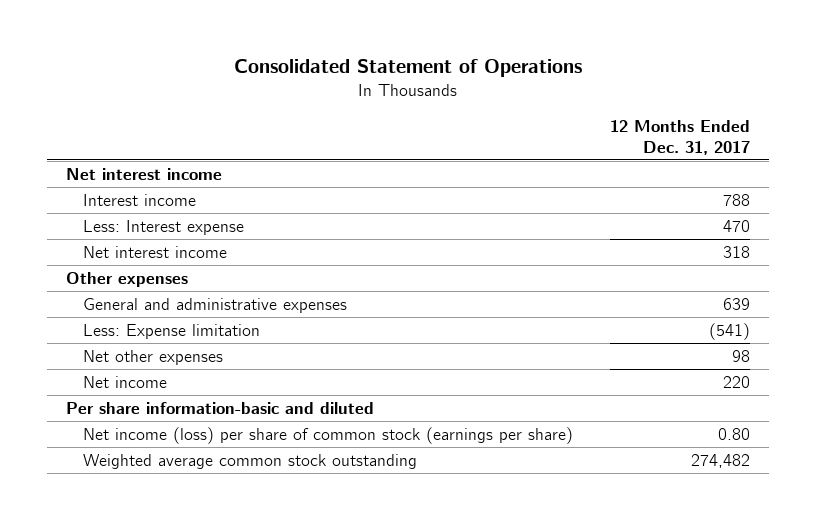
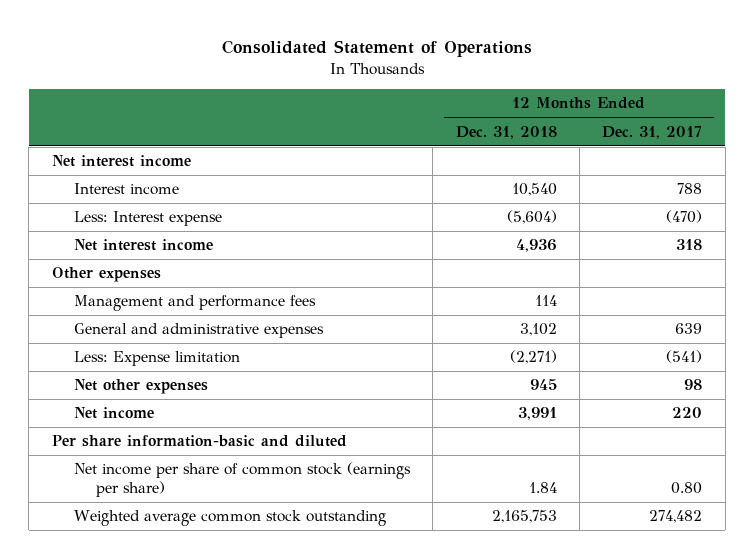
none -> [455,125,557,139] Dec. 31, 2018
[722,220,750,233] 470 -> [666,210,703,224] (470)
none -> [73,295,316,312] Management and performance fees
[82,427,573,445] Net income (loss) per share of common stock (earnings per share) -> [73,462,411,497] Net income per share of common stock (earnings per share)

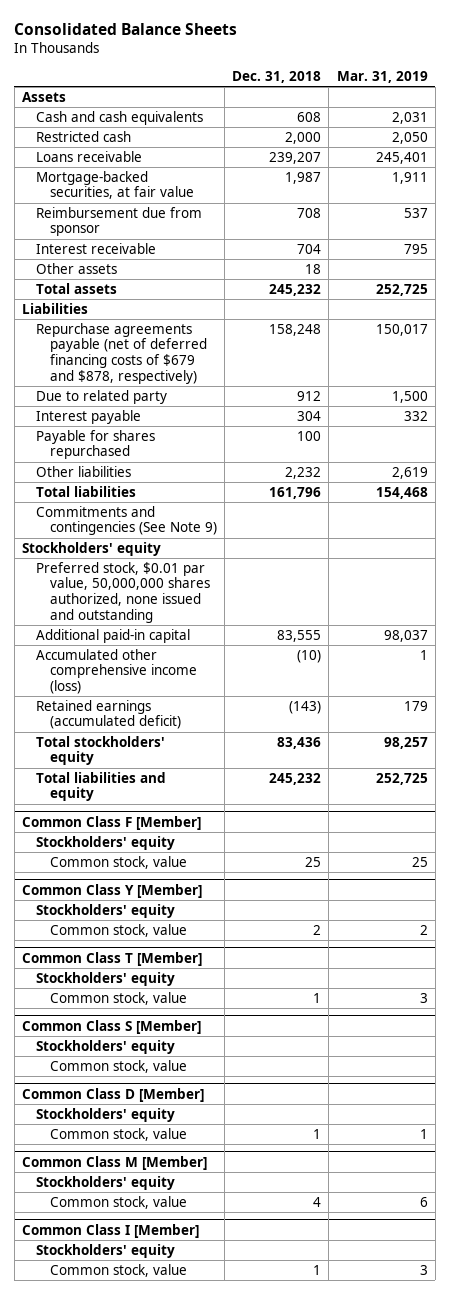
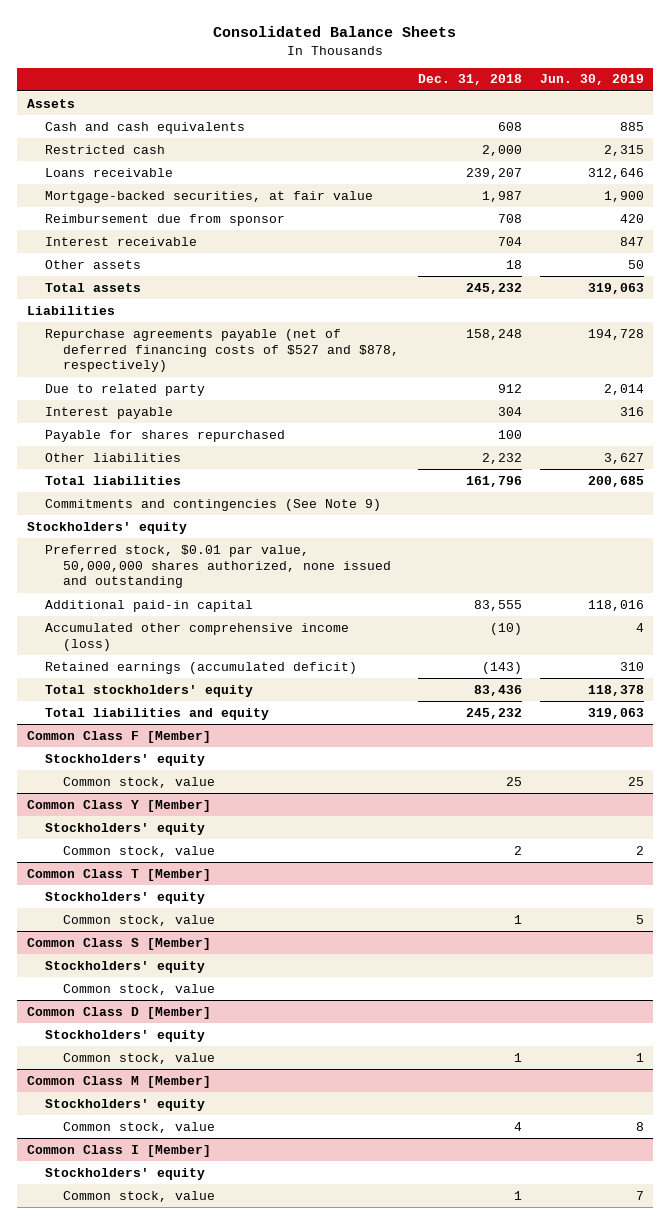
[336,70,428,83] Mar. 31, 2019 -> none
none -> [539,74,644,86] Jun. 30, 2019
[36,322,208,384] Repurchase agreements payable (net of deferred financing costs of $679 and $878, respectively) -> [44,328,400,373] Repurchase agreements payable (net of deferred financing costs of $527 and $878, respectively)

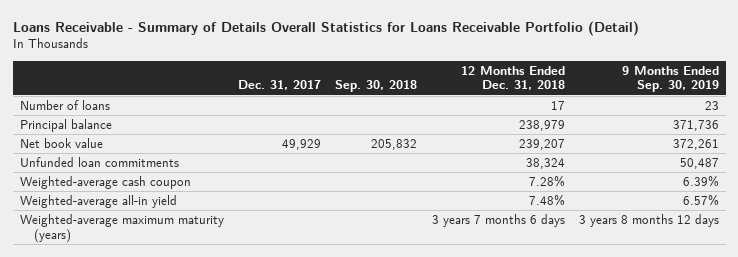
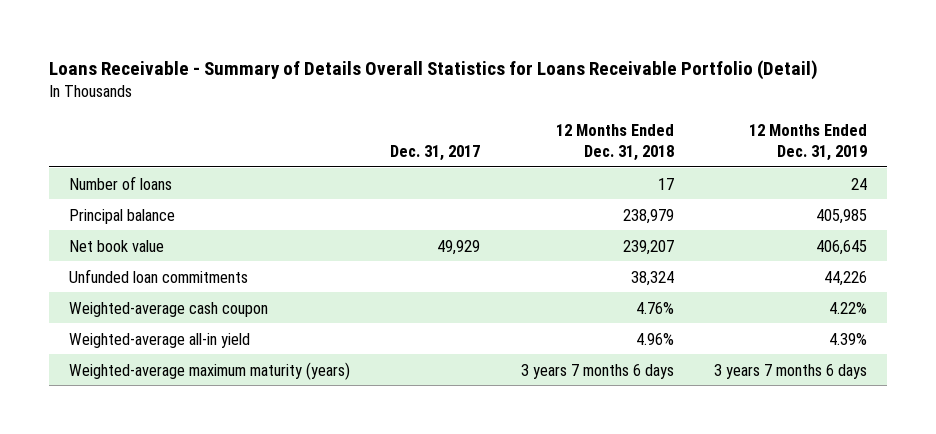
[335,80,418,93] Sep. 30, 2018 -> none
[621,65,719,93] 9 Months Ended Sep. 30, 2019 -> none
none -> [748,123,867,161] 12 Months Ended Dec. 31, 2019
[528,175,565,188] 7.28% -> [635,301,674,314] 4.76%
[528,194,565,207] 7.48% -> [635,332,674,345] 4.96%

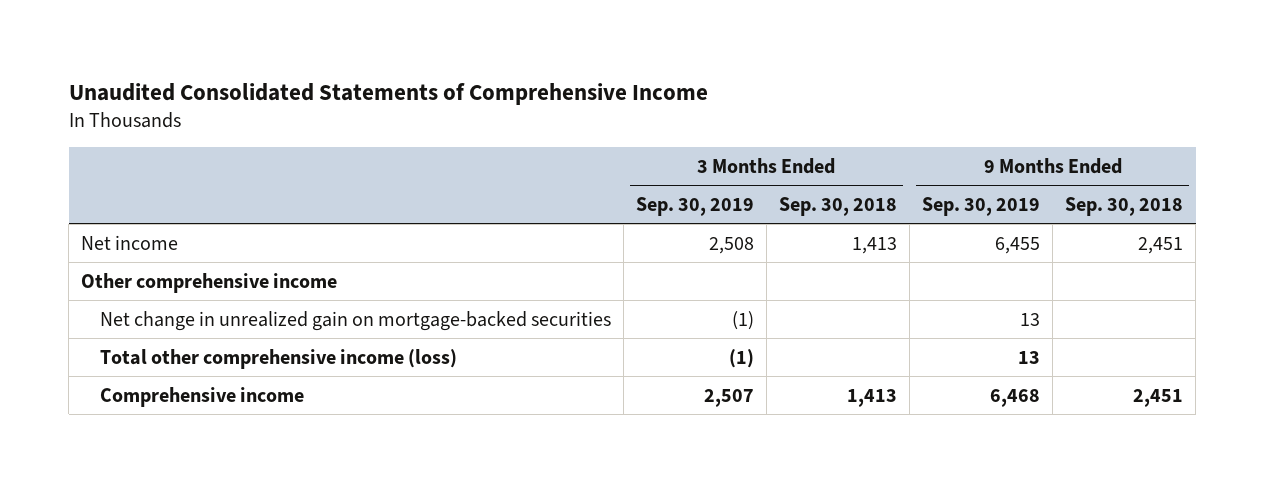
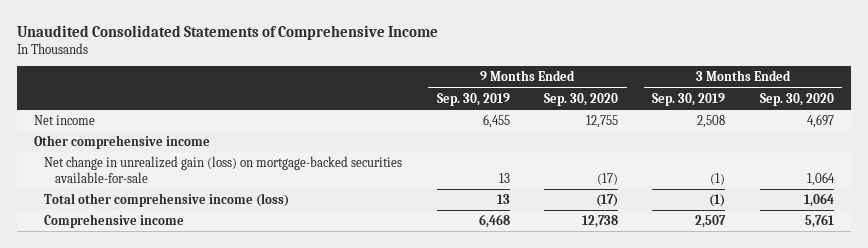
[778,196,897,216] Sep. 30, 2018 -> none
[1065,196,1184,216] Sep. 30, 2018 -> none
none -> [544,92,619,106] Sep. 30, 2020
none -> [759,92,834,106] Sep. 30, 2020
[99,310,611,331] Net change in unrealized gain on mortgage-backed securities -> [44,156,403,183] Net change in unrealized gain (loss) on mortgage-backed securities available-for-sale

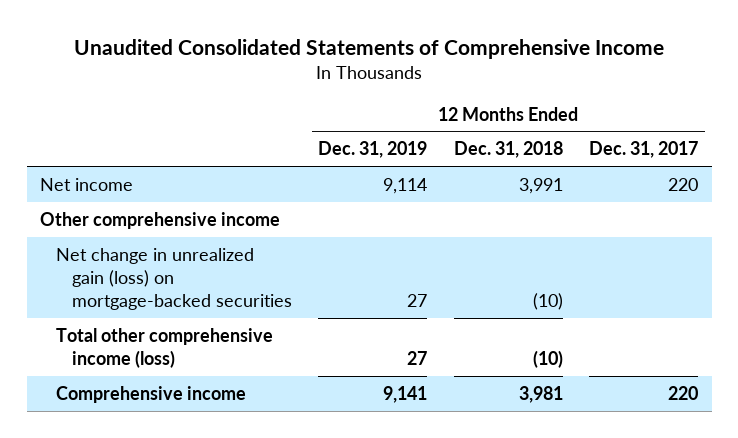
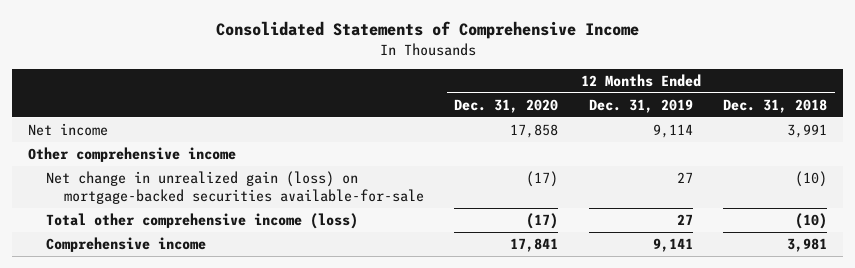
[74,38,665,59] Unaudited Consolidated Statements of Comprehensive Income -> [215,20,639,39] Consolidated Statements of Comprehensive Income
[589,141,699,159] Dec. 31, 2017 -> none
none -> [454,98,559,113] Dec. 31, 2020
[55,247,292,311] Net change in unrealized gain (loss) on mortgage-backed securities -> [45,170,424,205] Net change in unrealized gain (loss) on mortgage-backed securities available-for-sale

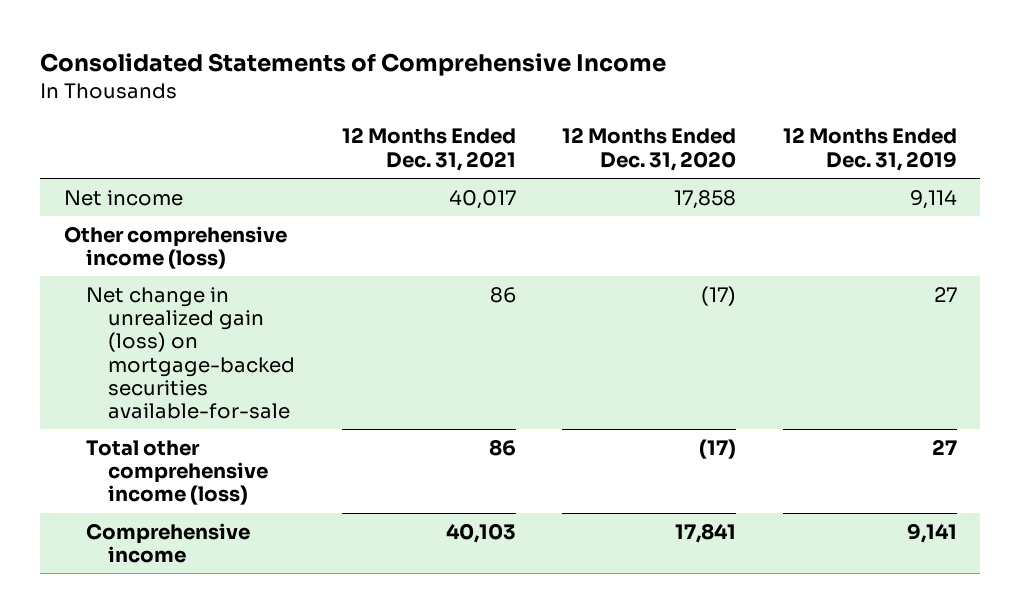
[723,98,828,113] Dec. 31, 2018 -> none
none -> [341,127,516,171] 12 Months Ended Dec. 31, 2021
[27,146,236,162] Other comprehensive income -> [63,225,287,270] Other comprehensive income (loss)

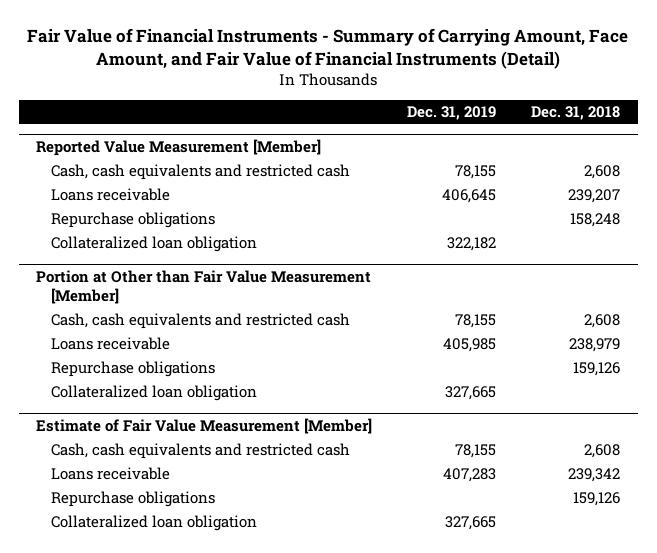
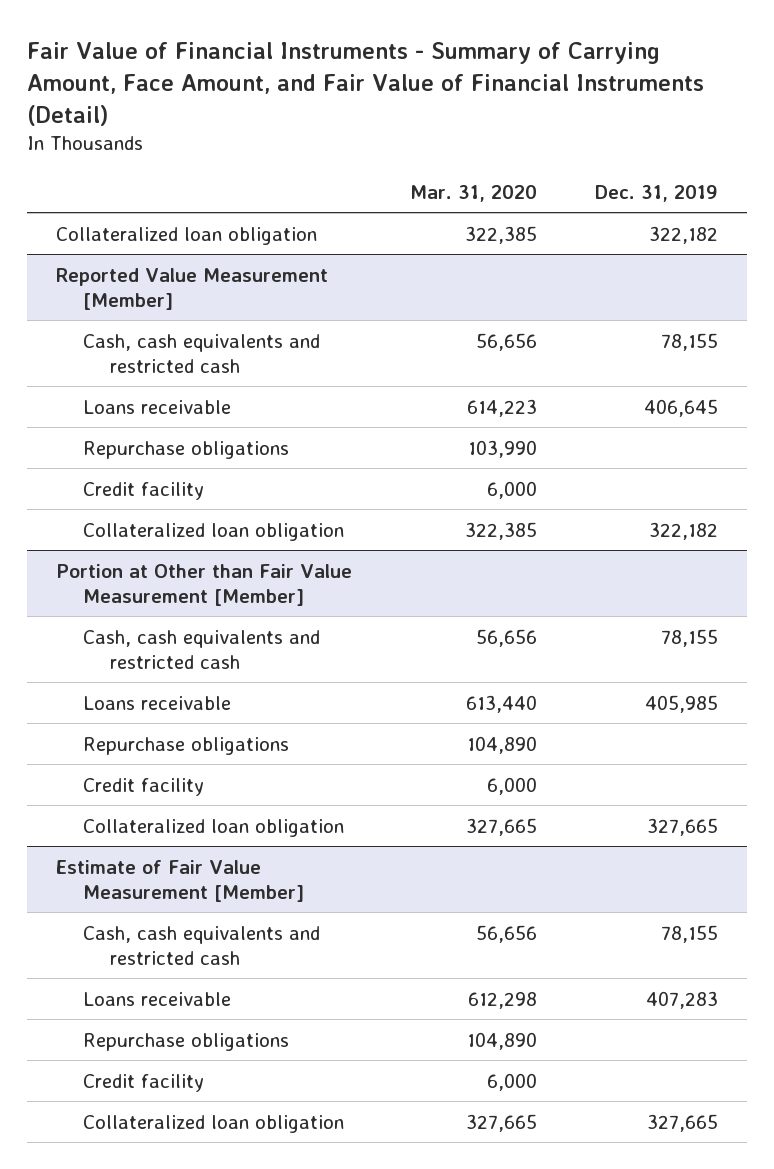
[531,106,621,121] Dec. 31, 2018 -> none
none -> [409,184,537,202] Mar. 31, 2020
none -> [56,226,318,245] Collateralized loan obligation
none -> [83,481,205,500] Credit facility
none -> [83,777,205,796] Credit facility
none -> [83,1073,205,1092] Credit facility

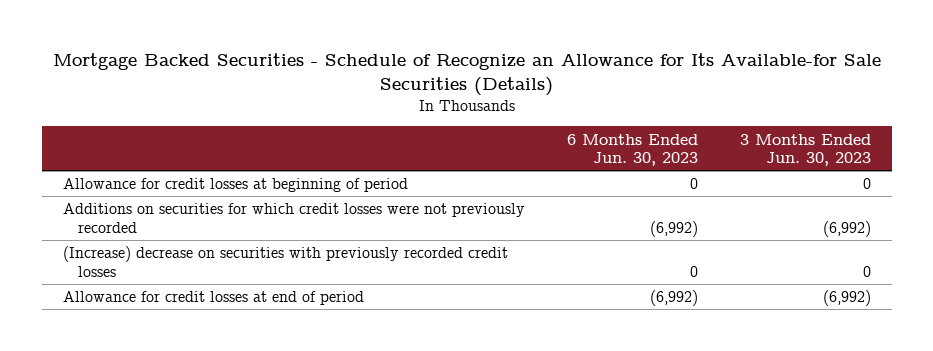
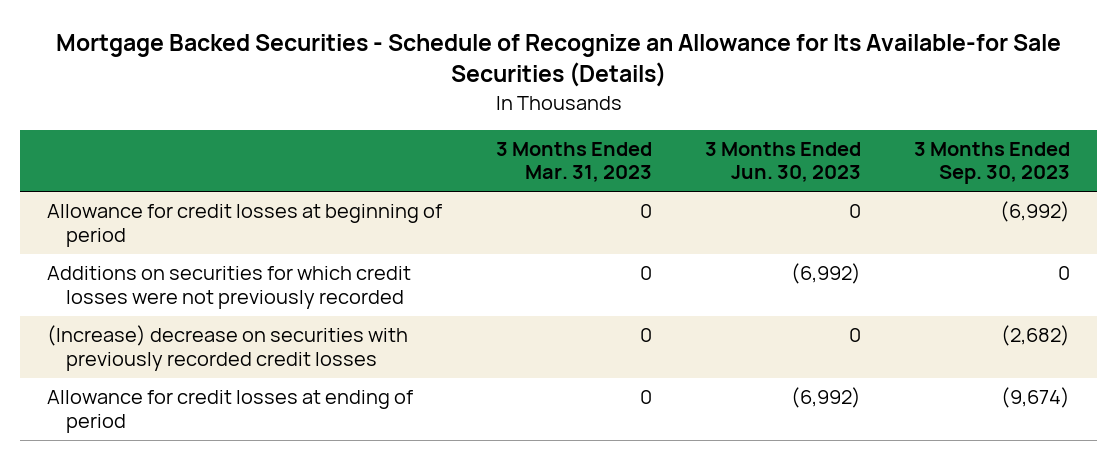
[566,133,698,167] 6 Months Ended Jun. 30, 2023 -> none
none -> [495,141,652,183] 3 Months Ended Mar. 31, 2023
none -> [914,141,1071,185] 3 Months Ended Sep. 30, 2023
[62,291,364,306] Allowance for credit losses at end of period -> [47,390,414,433] Allowance for credit losses at ending of period

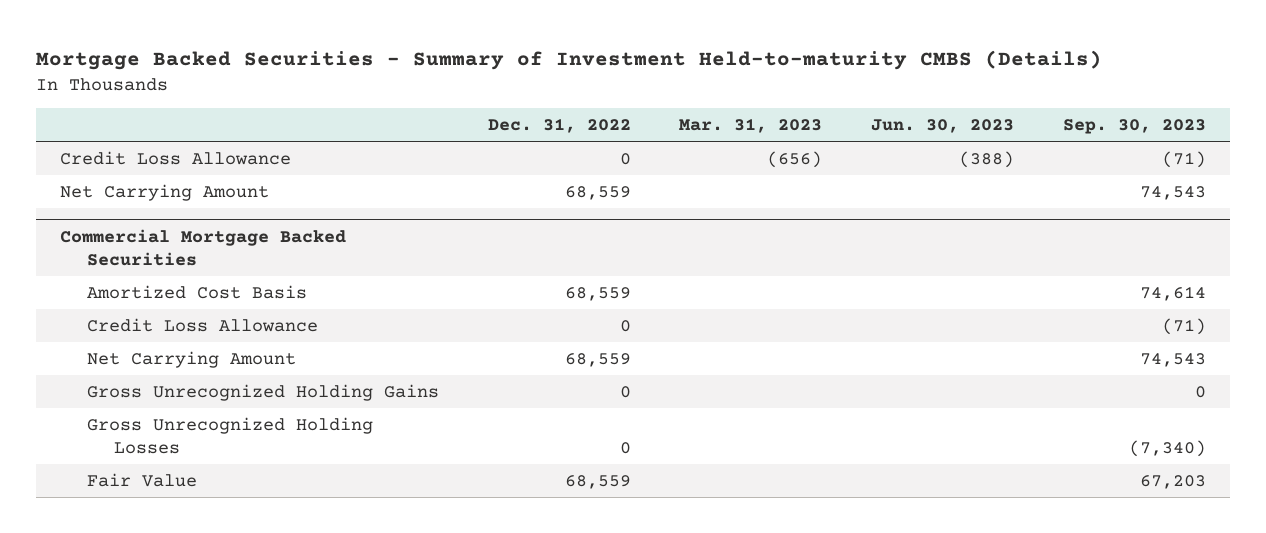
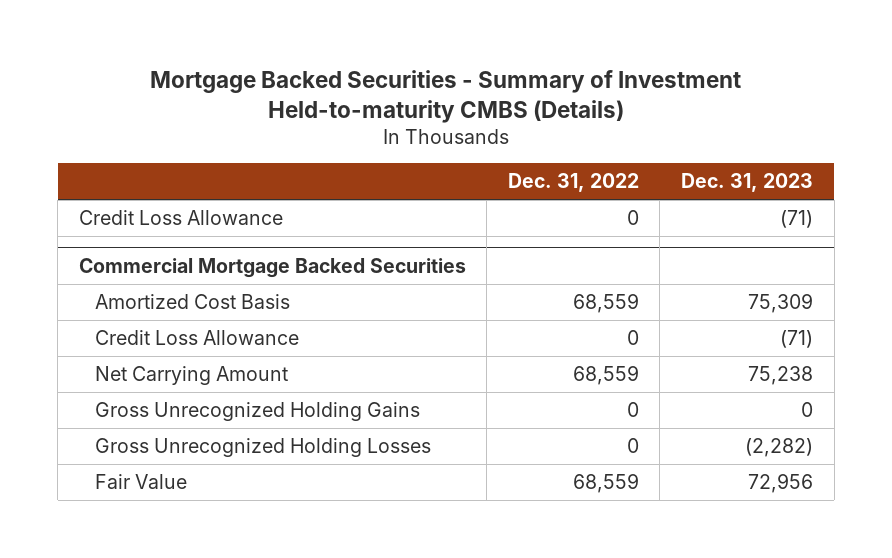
[679,117,823,133] Mar. 31, 2023 -> none
[871,118,1015,133] Jun. 30, 2023 -> none
[1062,118,1206,134] Sep. 30, 2023 -> none
none -> [681,173,814,193] Dec. 31, 2023
[60,183,270,201] Net Carrying Amount -> none

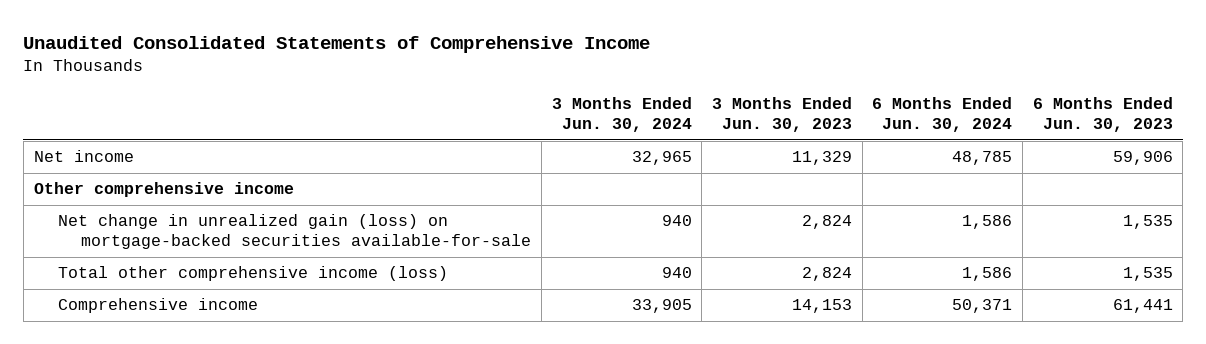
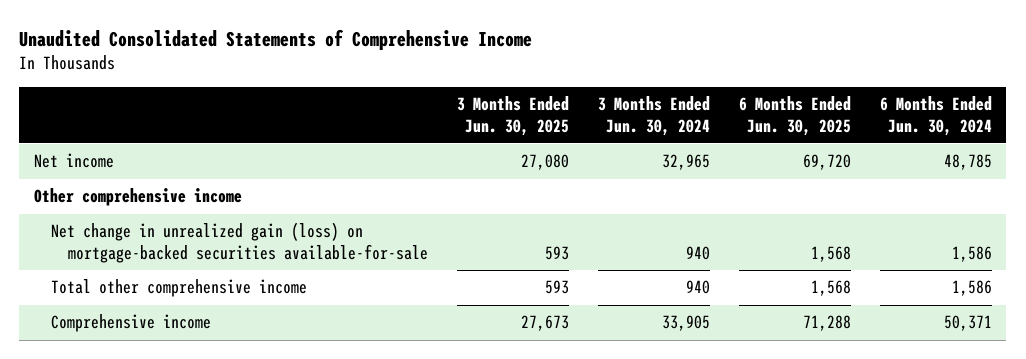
[712,97,853,133] 3 Months Ended Jun. 30, 2023 -> none
[1032,97,1173,133] 6 Months Ended Jun. 30, 2023 -> none
none -> [456,96,569,136] 3 Months Ended Jun. 30, 2025
none -> [738,96,851,136] 6 Months Ended Jun. 30, 2025
[57,266,448,282] Total other comprehensive income (loss) -> [50,279,307,298] Total other comprehensive income

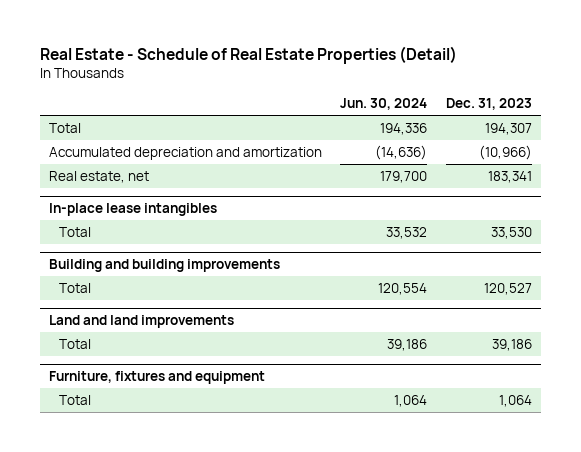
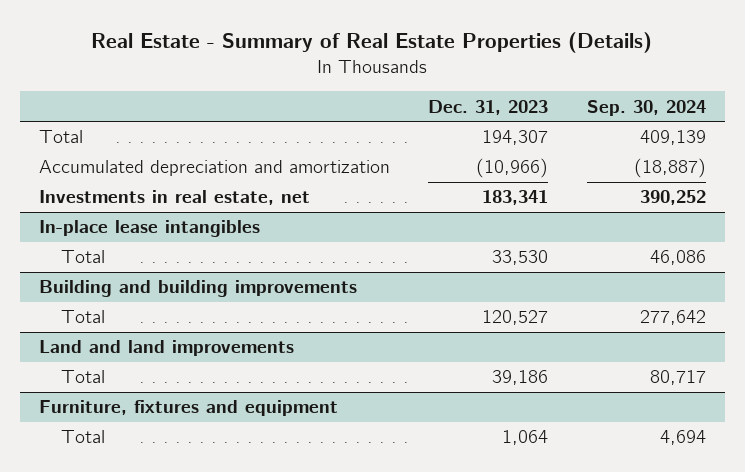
[39,46,457,65] Real Estate - Schedule of Real Estate Properties (Detail) -> [91,32,653,54] Real Estate - Summary of Real Estate Properties (Details)
[340,98,428,111] Jun. 30, 2024 -> none
none -> [586,99,706,116] Sep. 30, 2024
[48,170,149,183] Real estate, net -> [38,190,310,206] Investments in real estate, net

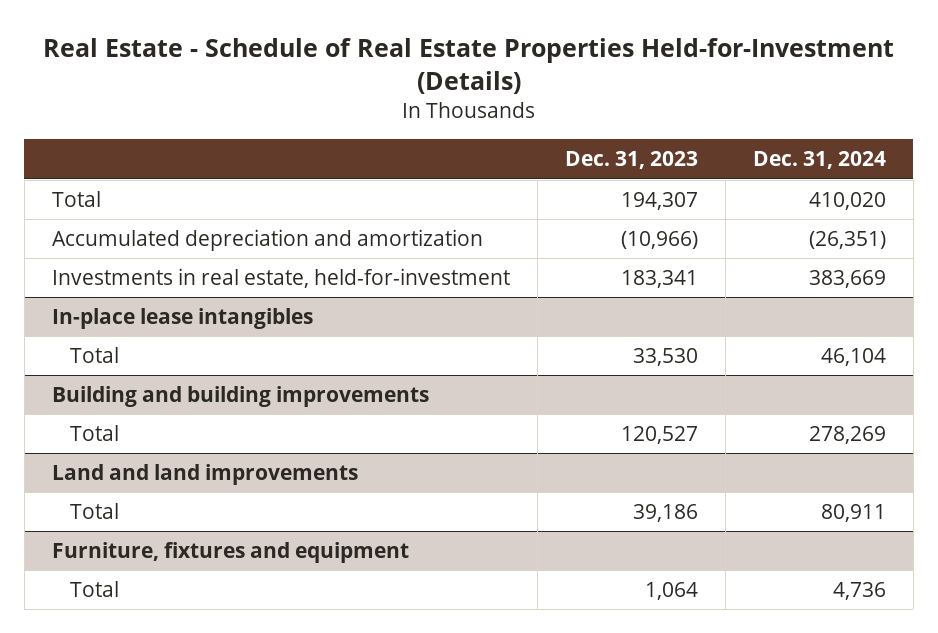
[91,32,653,54] Real Estate - Summary of Real Estate Properties (Details) -> [42,37,894,94] Real Estate - Schedule of Real Estate Properties Held-for-Investment (Details)
[586,99,706,116] Sep. 30, 2024 -> none
none -> [752,151,886,170] Dec. 31, 2024
[38,190,310,206] Investments in real estate, net -> [51,268,510,289] Investments in real estate, held-for-investment

